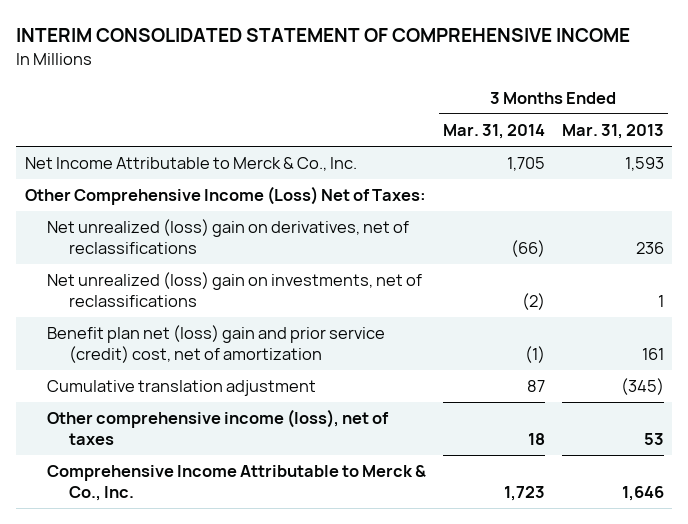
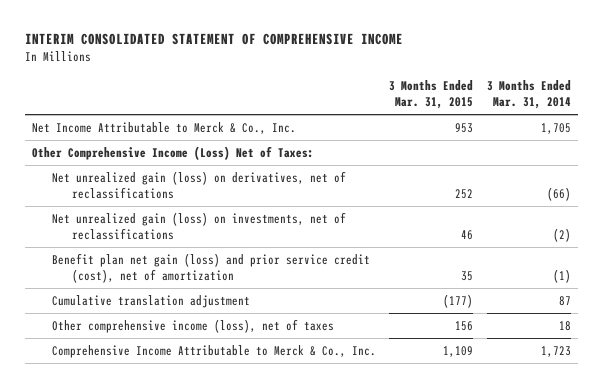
[561,124,664,140] Mar. 31, 2013 -> none
none -> [389,80,474,110] 3 Months Ended Mar. 31, 2015
[47,219,410,254] Net unrealized (loss) gain on derivatives, net of reclassifications -> [51,170,346,199] Net unrealized gain (loss) on derivatives, net of reclassifications
[47,272,423,307] Net unrealized (loss) gain on investments, net of reclassifications -> [51,211,346,240] Net unrealized gain (loss) on investments, net of reclassifications
[47,325,386,363] Benefit plan net (loss) gain and prior service (credit) cost, net of amortization -> [51,252,370,283] Benefit plan net gain (loss) and prior service credit (cost), net of amortization

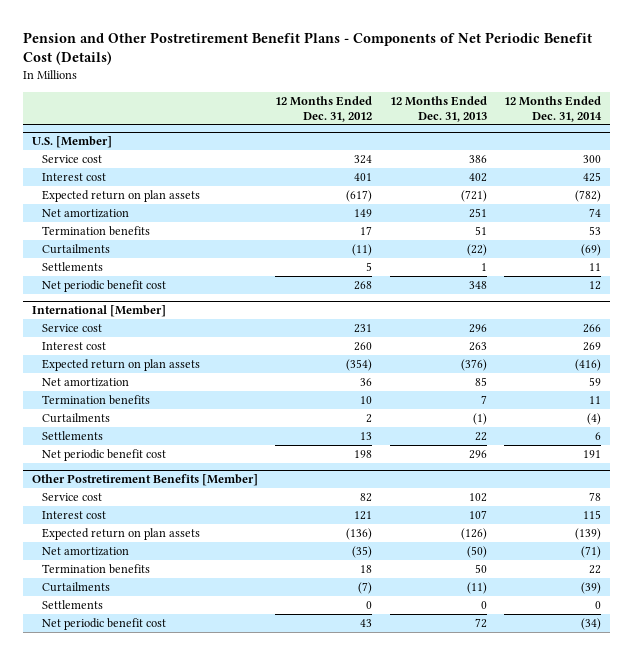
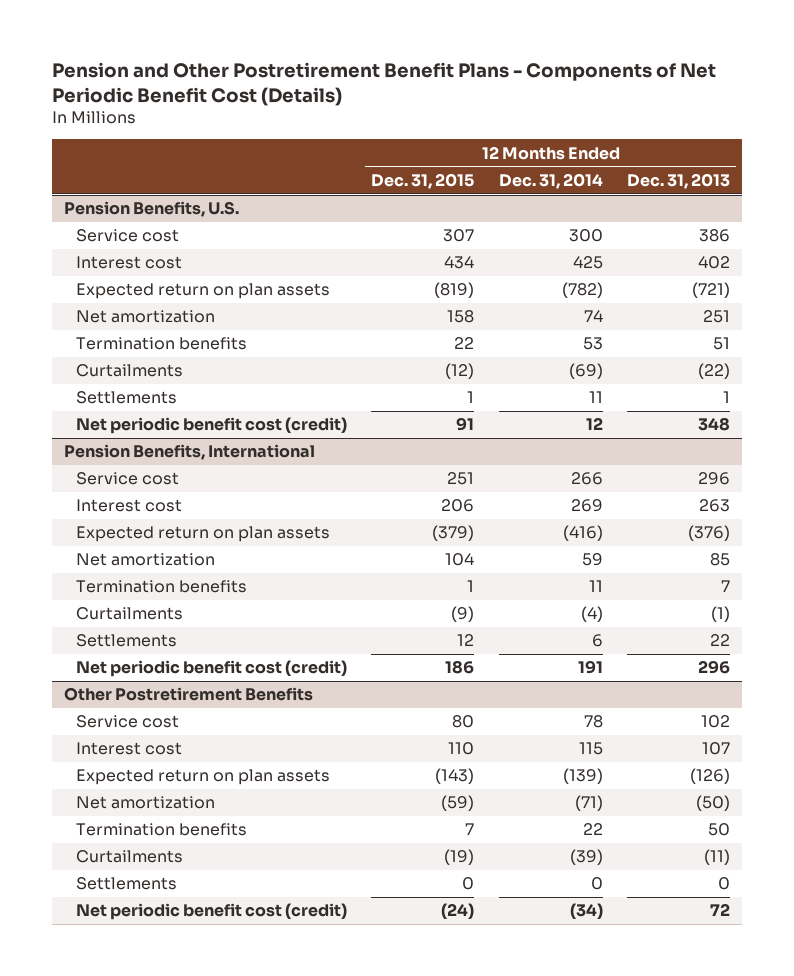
[275,95,373,122] 12 Months Ended Dec. 31, 2012 -> none
none -> [371,173,475,190] Dec. 31, 2015
[31,136,112,149] U.S. [Member] -> [63,201,239,218] Pension Benefits, U.S.
[42,280,167,293] Net periodic benefit cost -> [75,417,347,435] Net periodic benefit cost (credit)
[31,305,166,318] International [Member] -> [63,444,315,461] Pension Benefits, International
[42,449,167,462] Net periodic benefit cost -> [75,660,347,678] Net periodic benefit cost (credit)
[31,474,258,487] Other Postretirement Benefits [Member] -> [63,687,313,702] Other Postretirement Benefits
[42,618,167,631] Net periodic benefit cost -> [75,903,347,921] Net periodic benefit cost (credit)

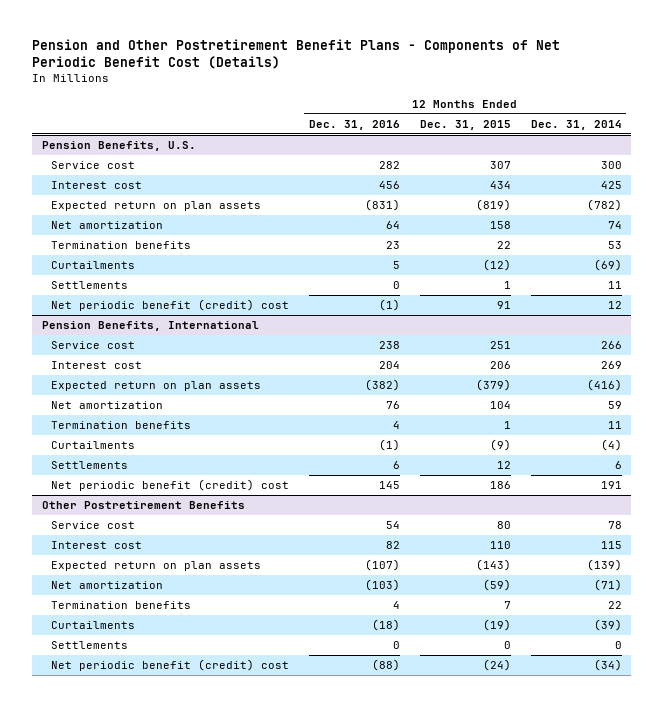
[627,173,731,190] Dec. 31, 2013 -> none
none -> [308,119,400,130] Dec. 31, 2016
[75,417,347,435] Net periodic benefit cost (credit) -> [51,299,290,312] Net periodic benefit (credit) cost
[75,660,347,678] Net periodic benefit cost (credit) -> [51,479,290,492] Net periodic benefit (credit) cost
[75,903,347,921] Net periodic benefit cost (credit) -> [51,659,290,672] Net periodic benefit (credit) cost

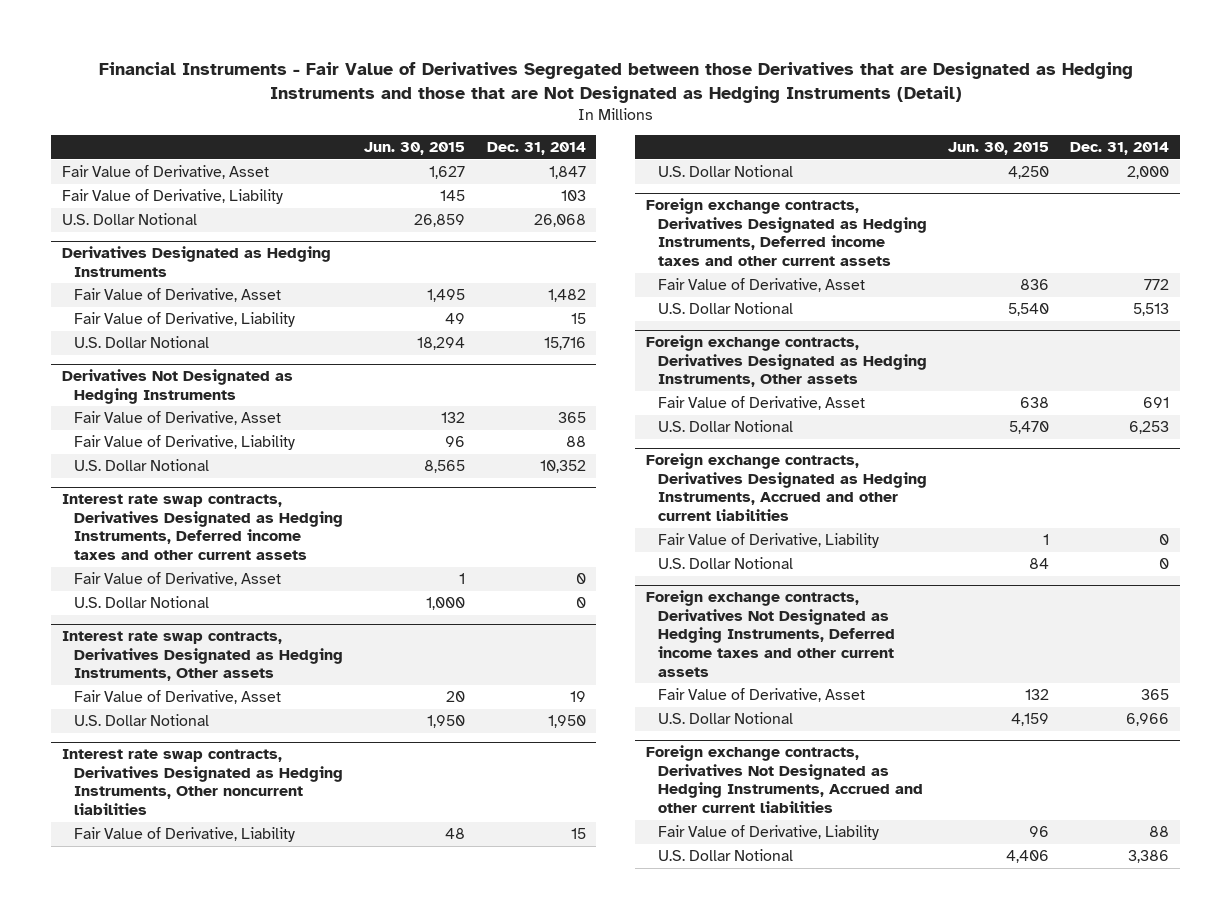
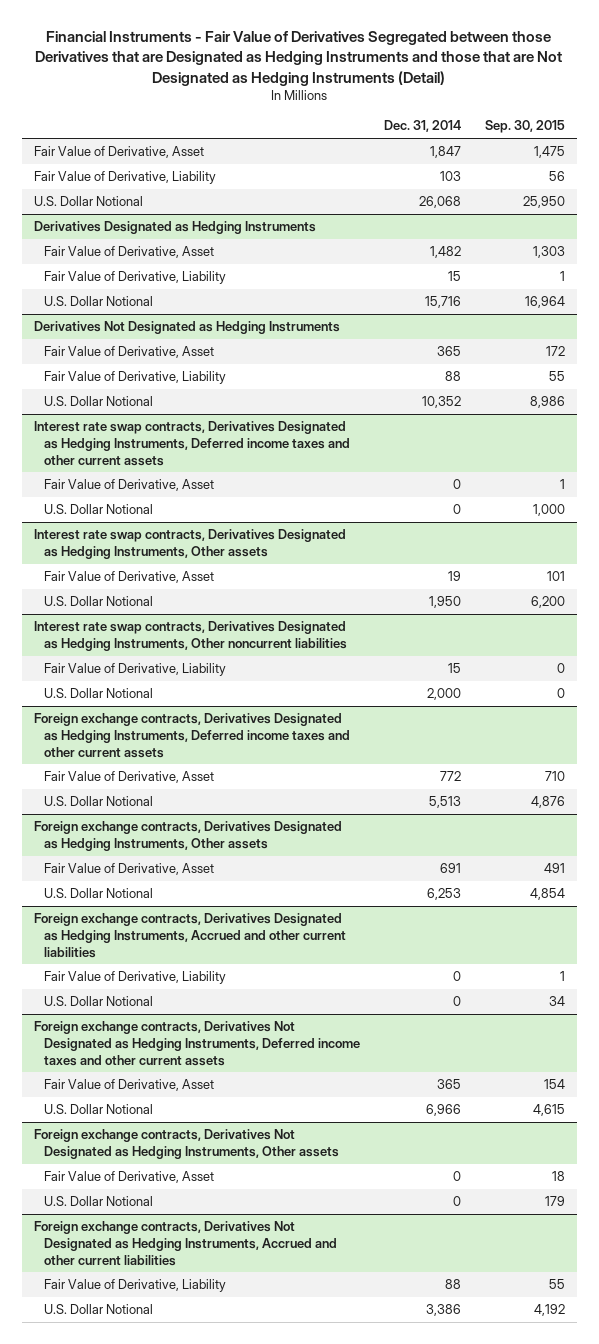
[364,142,466,156] Jun. 30, 2015 -> none
none -> [484,120,565,134] Sep. 30, 2015
none -> [33,1129,339,1159] Foreign exchange contracts, Derivatives Not Designated as Hedging Instruments, Other assets
none -> [43,1171,214,1184] Fair Value of Derivative, Asset
none -> [43,1196,153,1207] U.S. Dollar Notional

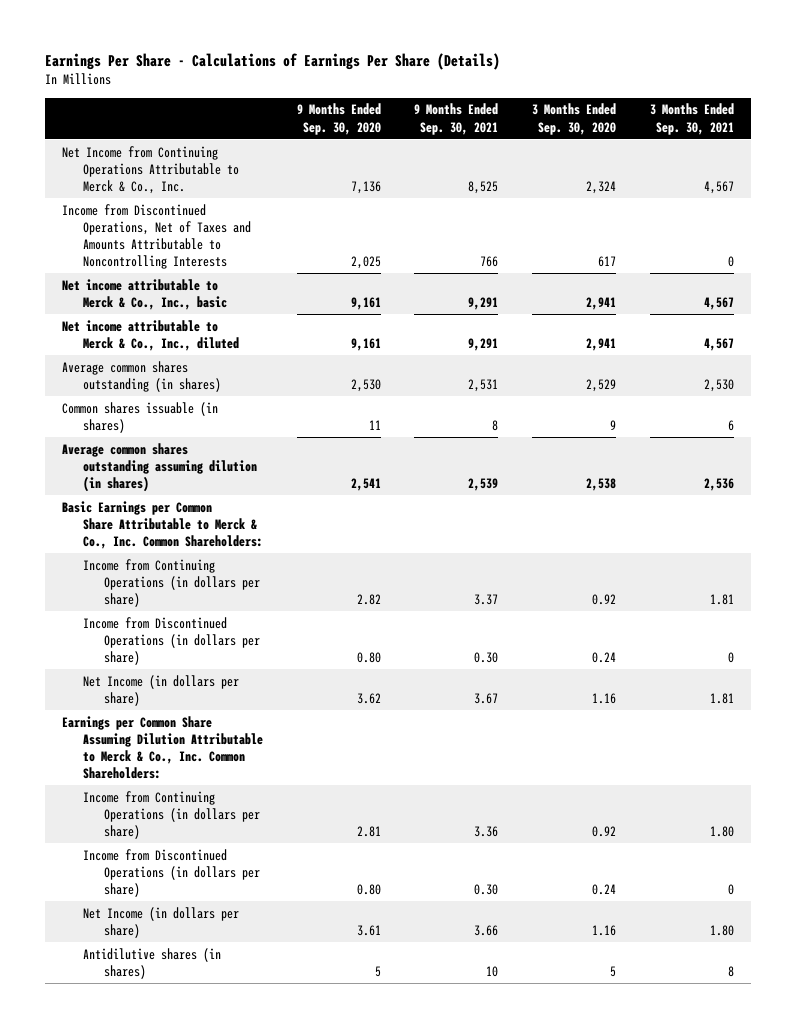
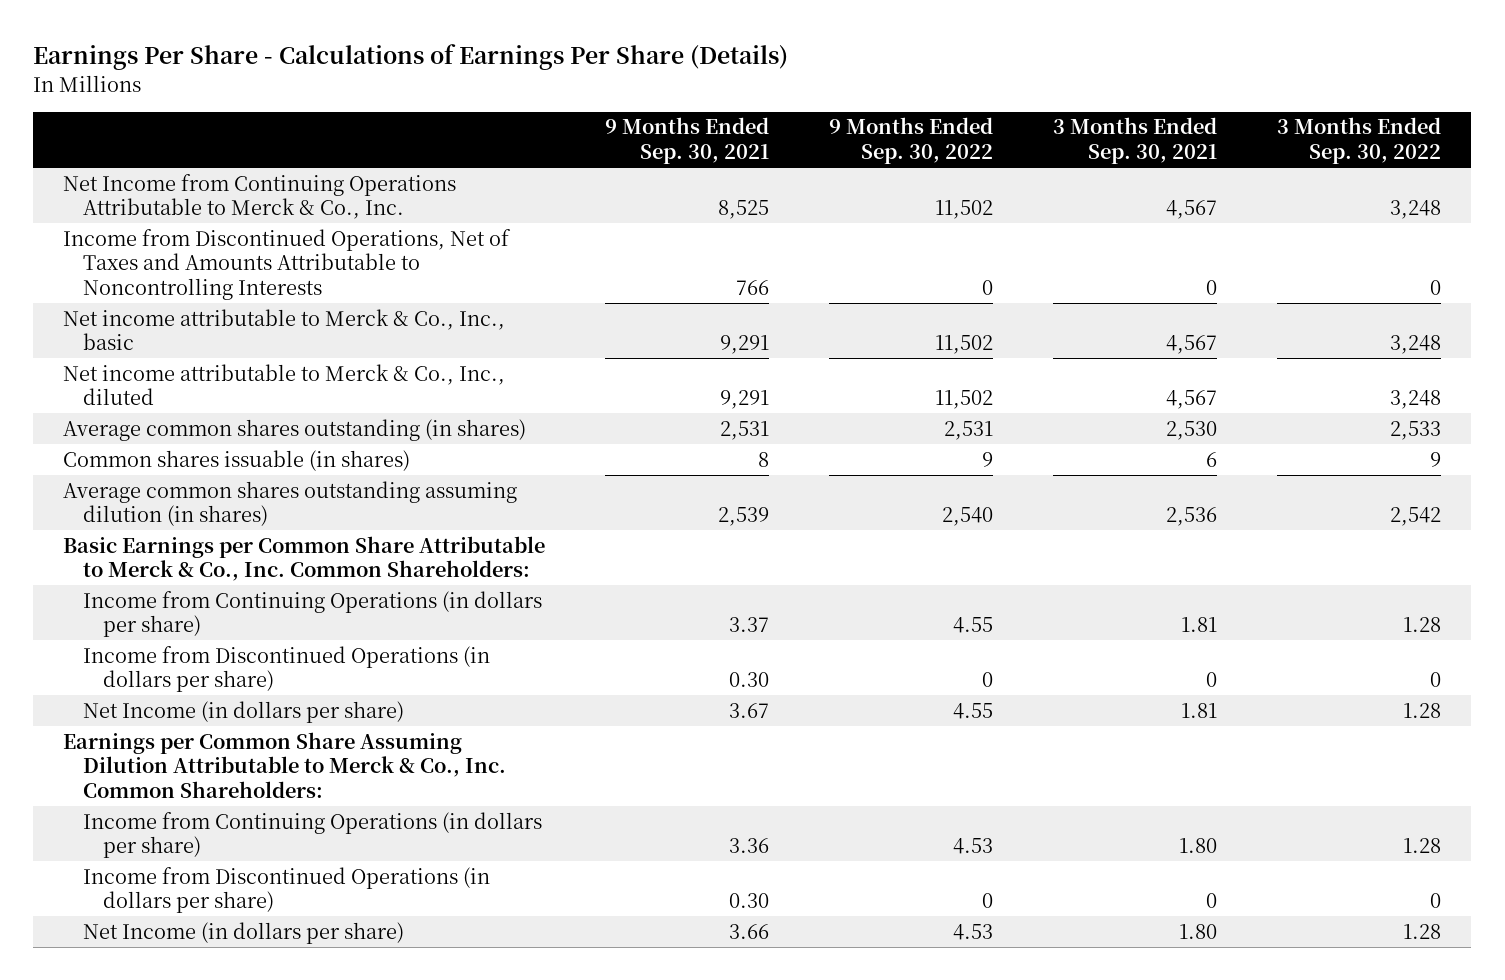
[296,103,381,135] 9 Months Ended Sep. 30, 2020 -> none
[532,103,617,135] 3 Months Ended Sep. 30, 2020 -> none
none -> [829,117,994,164] 9 Months Ended Sep. 30, 2022
none -> [1277,117,1442,164] 3 Months Ended Sep. 30, 2022
[82,947,221,979] Antidilutive shares (in shares) -> none

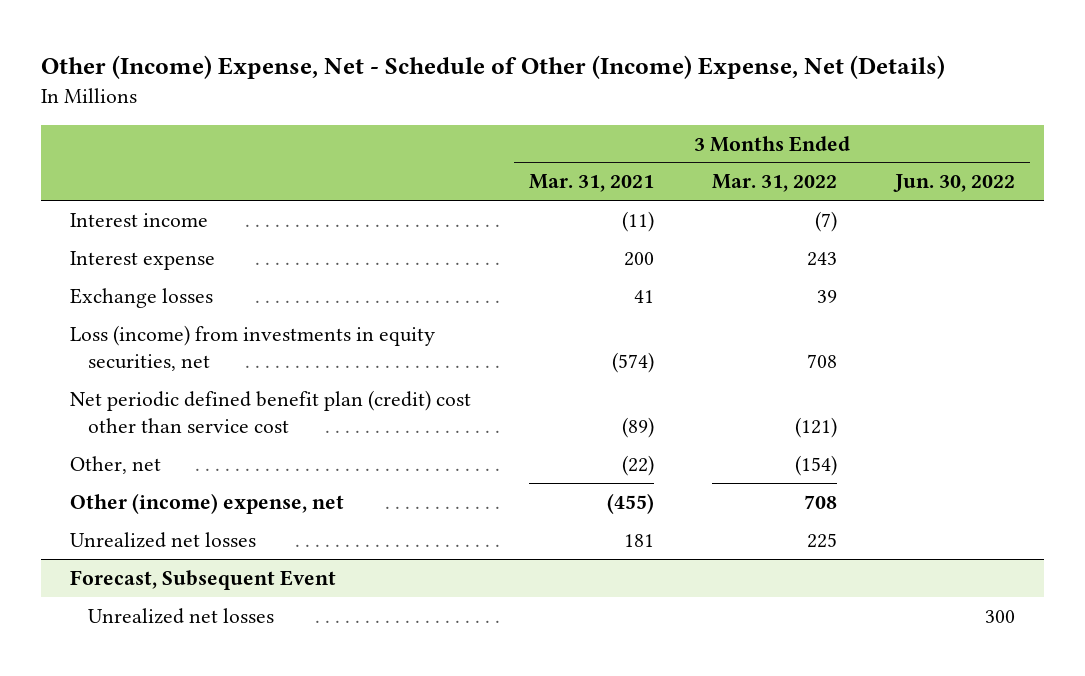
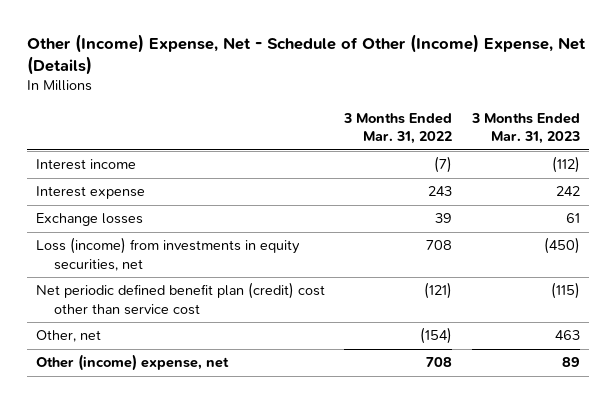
[528,174,654,193] Mar. 31, 2021 -> none
[893,174,1016,193] Jun. 30, 2022 -> none
none -> [470,113,580,145] 3 Months Ended Mar. 31, 2023
[69,531,256,548] Unrealized net losses -> none
[69,569,336,590] Forecast, Subsequent Event -> none
[88,607,275,624] Unrealized net losses -> none

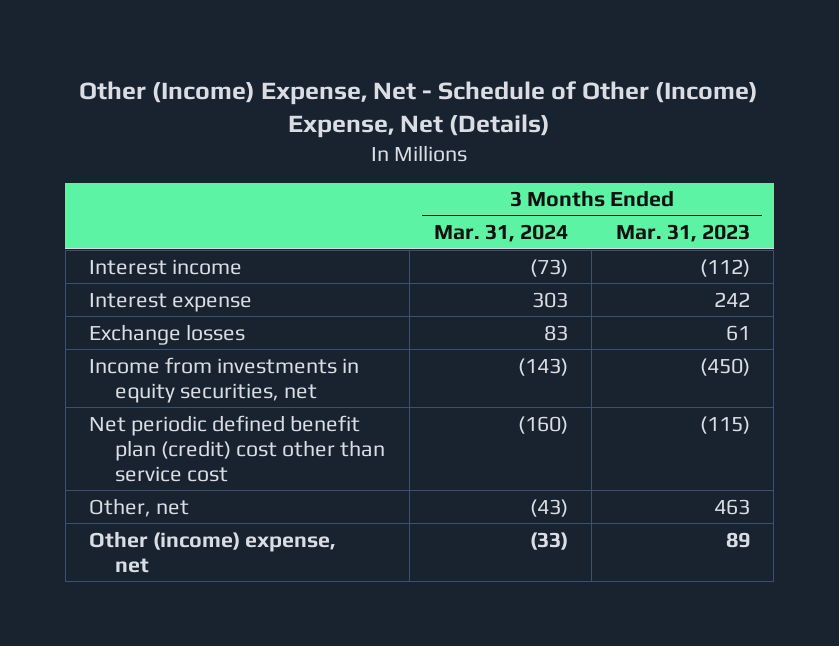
[343,113,453,145] 3 Months Ended Mar. 31, 2022 -> none
none -> [433,224,568,243] Mar. 31, 2024
[36,237,301,271] Loss (income) from investments in equity securities, net -> [89,356,360,403] Income from investments in equity securities, net

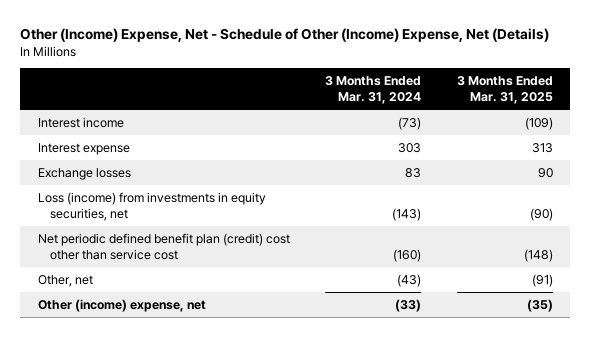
[615,224,750,243] Mar. 31, 2023 -> none
none -> [456,75,553,104] 3 Months Ended Mar. 31, 2025
[89,356,360,403] Income from investments in equity securities, net -> [37,191,266,221] Loss (income) from investments in equity securities, net

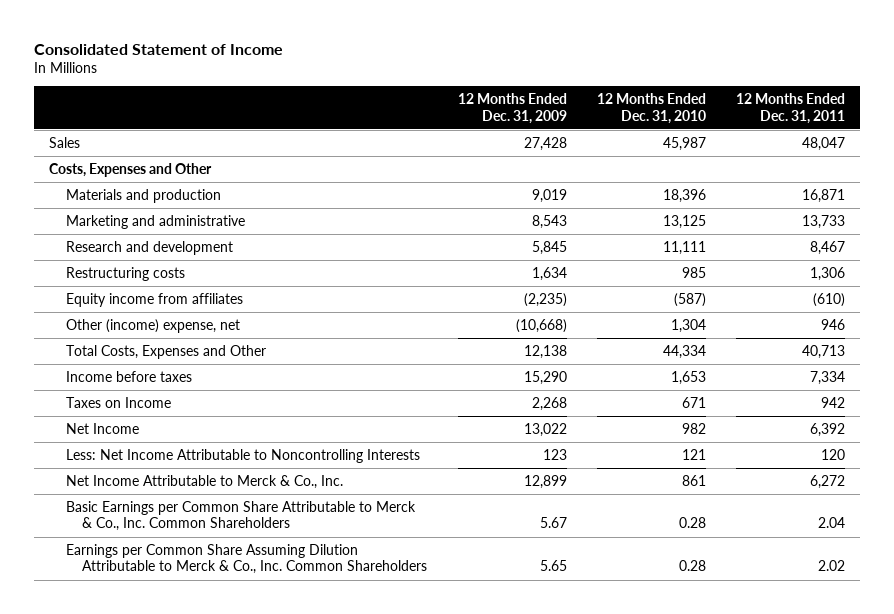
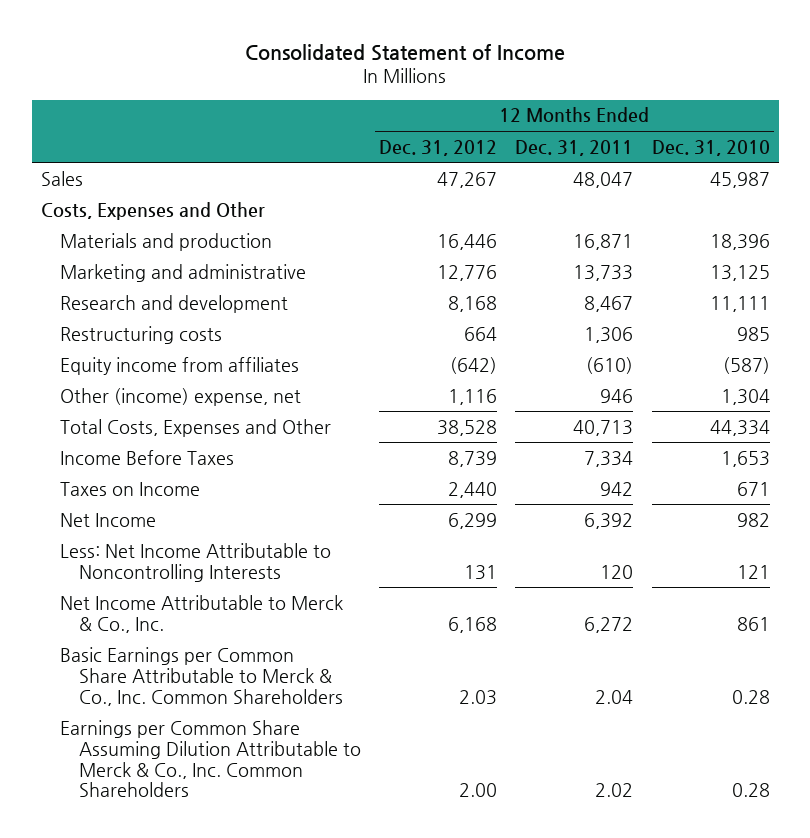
[457,93,567,124] 12 Months Ended Dec. 31, 2009 -> none
none -> [379,139,498,156] Dec. 31, 2012
[65,370,192,382] Income before taxes -> [59,449,234,465] Income Before Taxes

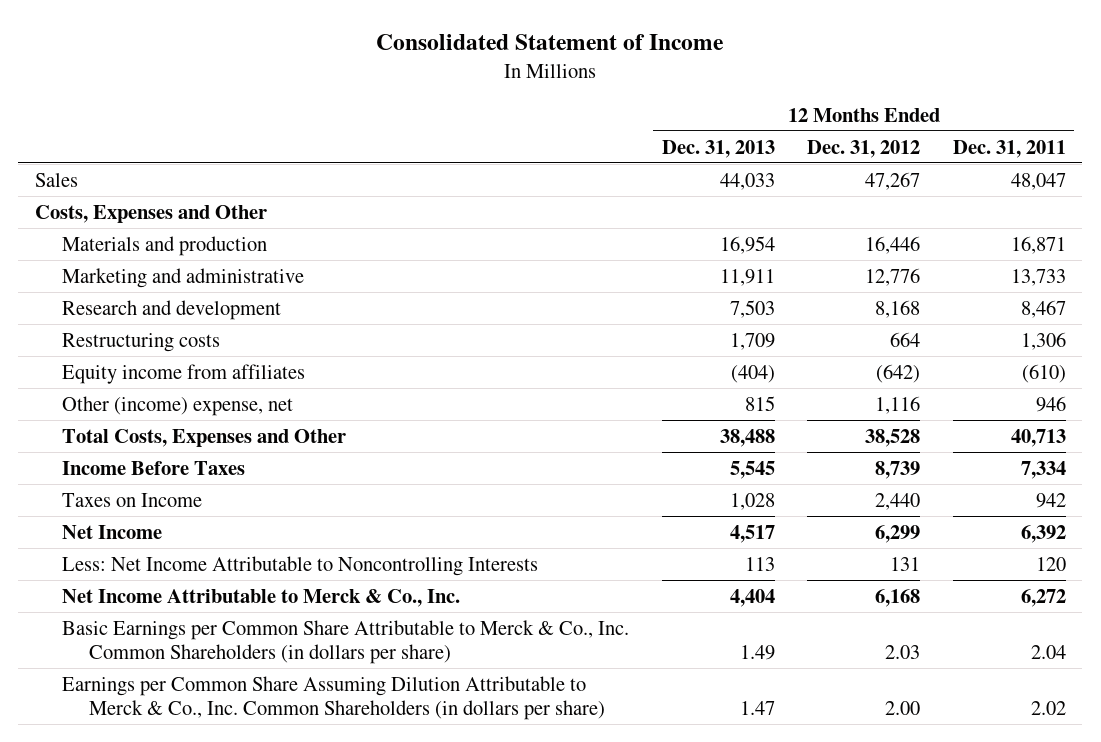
[651,139,770,156] Dec. 31, 2010 -> none
none -> [661,139,775,158] Dec. 31, 2013
[59,646,343,706] Basic Earnings per Common Share Attributable to Merck & Co., Inc. Common Shareholders -> [61,619,629,664] Basic Earnings per Common Share Attributable to Merck & Co., Inc. Common Shareholders (in dollars per share)
[59,719,361,798] Earnings per Common Share Assuming Dilution Attributable to Merck & Co., Inc. Common Shareholders -> [61,675,606,720] Earnings per Common Share Assuming Dilution Attributable to Merck & Co., Inc. Common Shareholders (in dollars per share)

